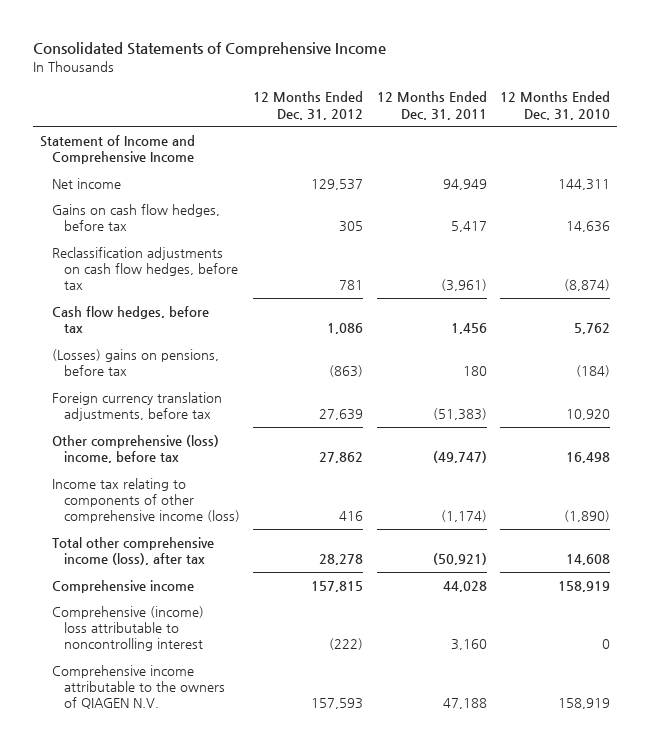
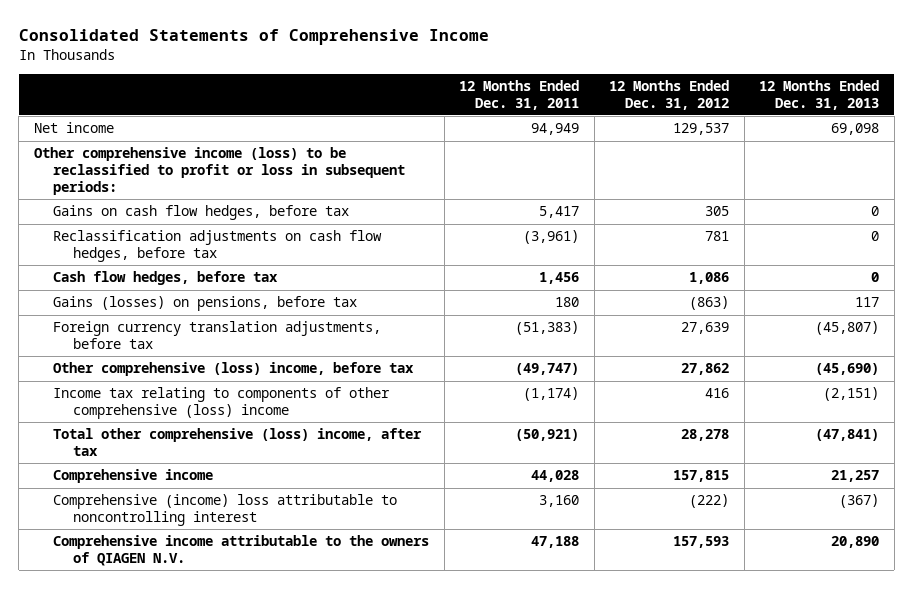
[500,91,611,120] 12 Months Ended Dec. 31, 2010 -> none
none -> [759,79,880,110] 12 Months Ended Dec. 31, 2013
[39,134,195,165] Statement of Income and Comprehensive Income -> none
none -> [33,147,406,195] Other comprehensive income (loss) to be reclassified to profit or loss in subsequent periods:
[51,348,219,377] (Losses) gains on pensions, before tax -> [53,296,358,312] Gains (losses) on pensions, before tax
[51,477,240,524] Income tax relating to components of other comprehensive income (loss) -> [53,387,391,419] Income tax relating to components of other comprehensive (loss) income
[51,536,214,566] Total other comprehensive income (loss), after tax -> [53,428,423,456] Total other comprehensive (loss) income, after tax

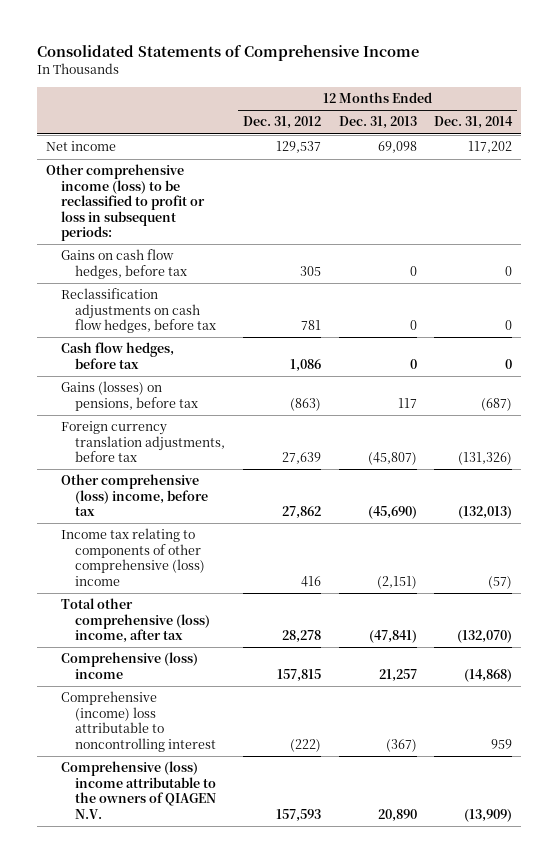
[459,79,580,110] 12 Months Ended Dec. 31, 2011 -> none
none -> [434,116,514,130] Dec. 31, 2014
[53,469,214,484] Comprehensive income -> [60,652,198,679] Comprehensive (loss) income
[53,535,430,566] Comprehensive income attributable to the owners of QIAGEN N.V. -> [60,761,216,819] Comprehensive (loss) income attributable to the owners of QIAGEN N.V.

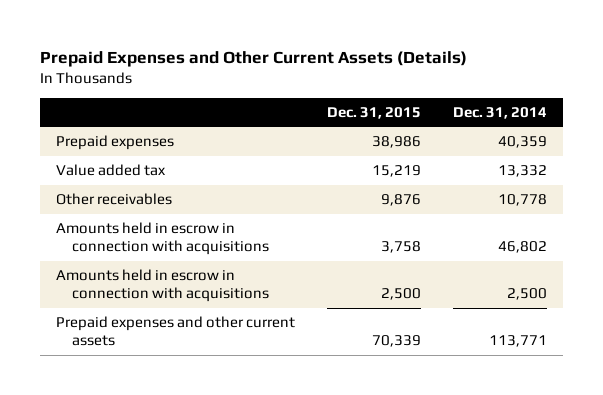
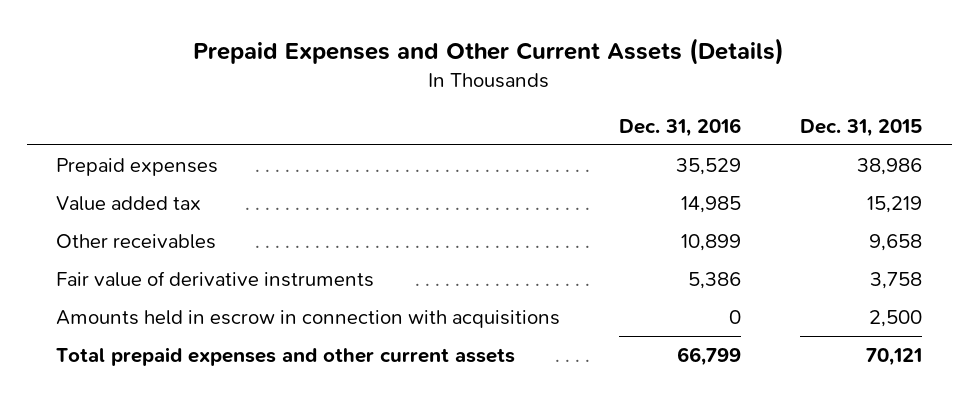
[452,106,547,119] Dec. 31, 2014 -> none
none -> [619,118,742,138] Dec. 31, 2016
[380,194,421,207] 9,876 -> [869,233,923,251] 9,658
[56,222,270,256] Amounts held in escrow in connection with acquisitions -> [56,270,375,287] Fair value of derivative instruments
[56,316,296,347] Prepaid expenses and other current assets -> [56,346,516,366] Total prepaid expenses and other current assets
[371,335,421,348] 70,339 -> [866,347,923,366] 70,121

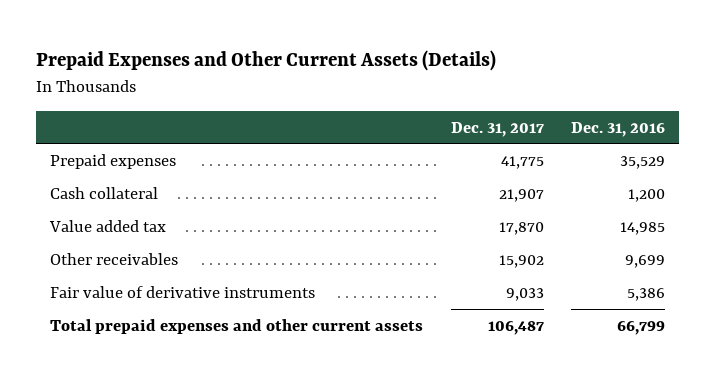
[800,119,923,138] Dec. 31, 2015 -> none
none -> [450,121,544,137] Dec. 31, 2017
none -> [50,186,159,199] Cash collateral
[681,233,742,251] 10,899 -> [625,254,666,268] 9,699
[56,309,561,328] Amounts held in escrow in connection with acquisitions -> none

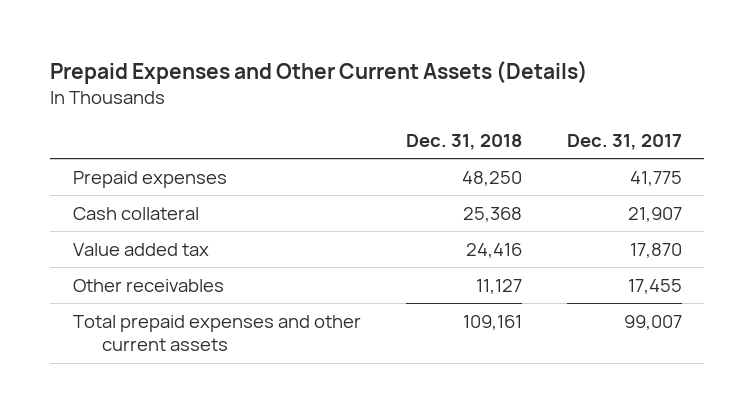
[571,121,666,137] Dec. 31, 2016 -> none
none -> [405,133,522,150] Dec. 31, 2018
[50,285,316,298] Fair value of derivative instruments -> none
[498,254,544,268] 15,902 -> [627,278,682,294] 17,455
[487,320,544,335] 106,487 -> [623,314,682,330] 99,007

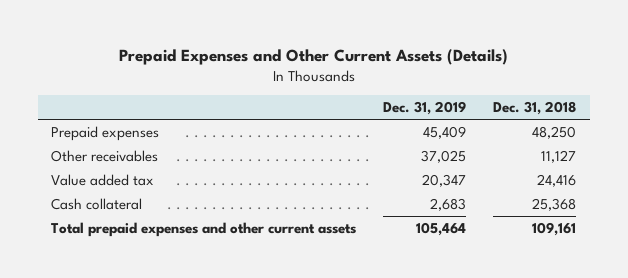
[566,133,682,150] Dec. 31, 2017 -> none
none -> [383,101,467,116] Dec. 31, 2019
[72,242,209,256] Value added tax -> [51,173,155,186] Value added tax
[72,206,199,220] Cash collateral -> [51,197,143,210] Cash collateral

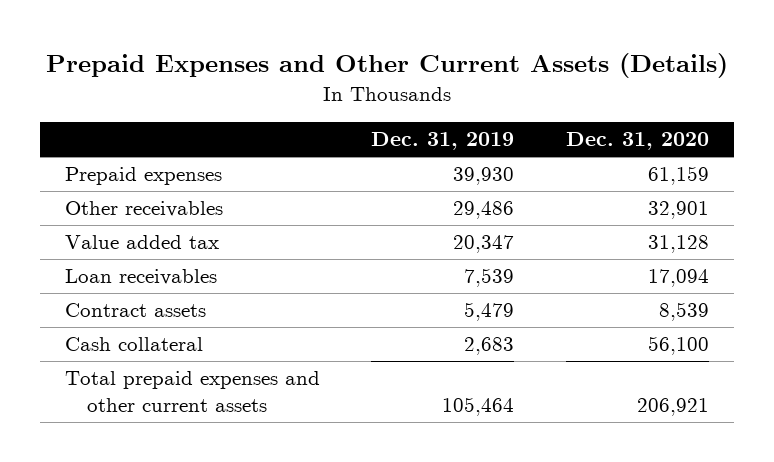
[493,101,577,116] Dec. 31, 2018 -> none
none -> [565,132,709,151] Dec. 31, 2020
[423,125,467,139] 45,409 -> [453,167,515,186] 39,930
[421,149,467,163] 37,025 -> [453,201,515,220] 29,486
none -> [65,269,218,286] Loan receivables
none -> [65,303,207,318] Contract assets

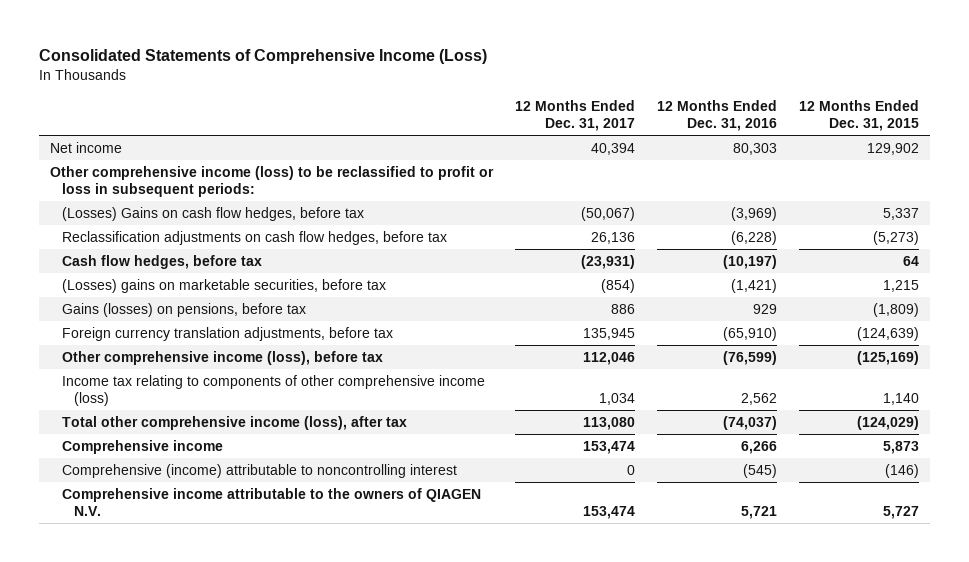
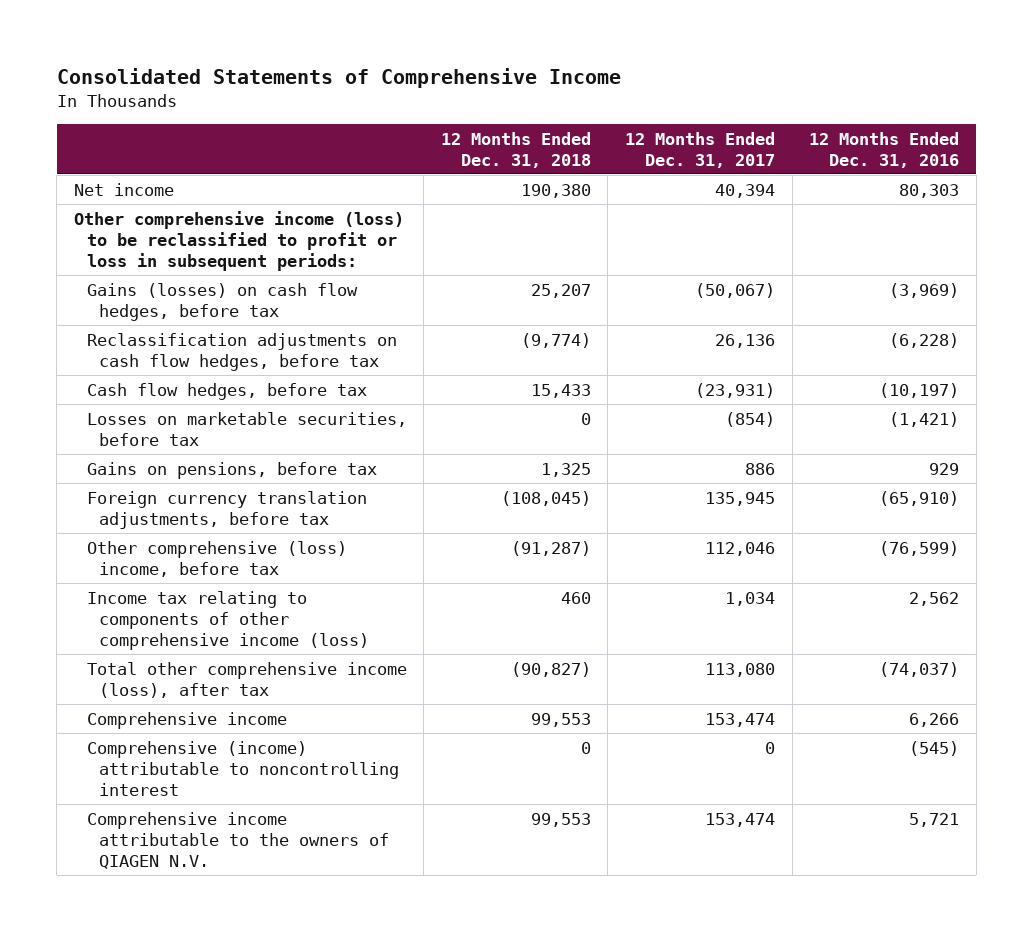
[39,48,488,64] Consolidated Statements of Comprehensive Income (Loss) -> [56,67,621,88] Consolidated Statements of Comprehensive Income
[799,99,920,132] 12 Months Ended Dec. 31, 2015 -> none
none -> [440,131,591,168] 12 Months Ended Dec. 31, 2018
[62,206,365,221] (Losses) Gains on cash flow hedges, before tax -> [86,282,358,321] Gains (losses) on cash flow hedges, before tax
[62,278,387,293] (Losses) gains on marketable securities, before tax -> [86,411,407,446] Losses on marketable securities, before tax
[62,302,307,317] Gains (losses) on pensions, before tax -> [86,461,377,479] Gains on pensions, before tax
[62,350,384,365] Other comprehensive income (loss), before tax -> [86,540,347,577] Other comprehensive (loss) income, before tax

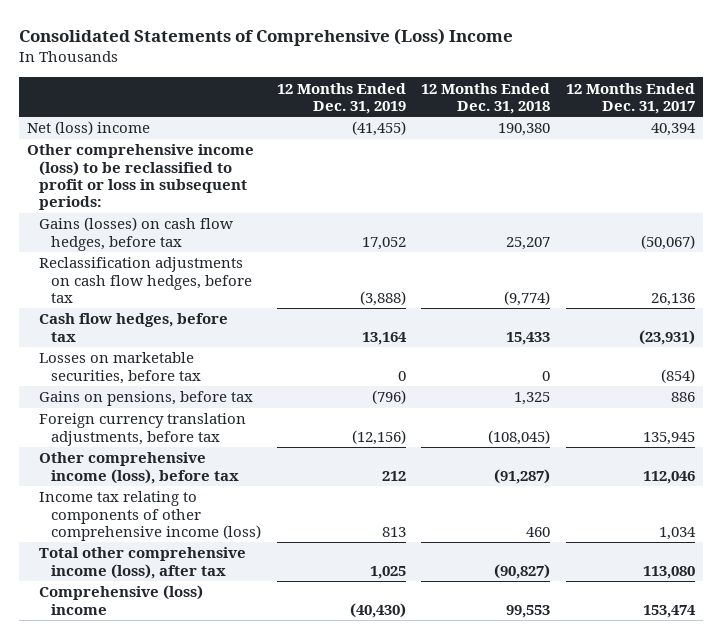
[56,67,621,88] Consolidated Statements of Comprehensive Income -> [19,28,514,47] Consolidated Statements of Comprehensive (Loss) Income
[809,131,960,168] 12 Months Ended Dec. 31, 2016 -> none
none -> [276,82,406,114] 12 Months Ended Dec. 31, 2019
[74,182,175,196] Net income -> [27,121,151,136] Net (loss) income
[86,540,347,577] Other comprehensive (loss) income, before tax -> [39,452,239,484] Other comprehensive income (loss), before tax
[86,740,400,796] Comprehensive (income) attributable to noncontrolling interest -> none
[86,811,390,869] Comprehensive income attributable to the owners of QIAGEN N.V. -> none
[86,711,287,729] Comprehensive income -> [39,585,204,615] Comprehensive (loss) income

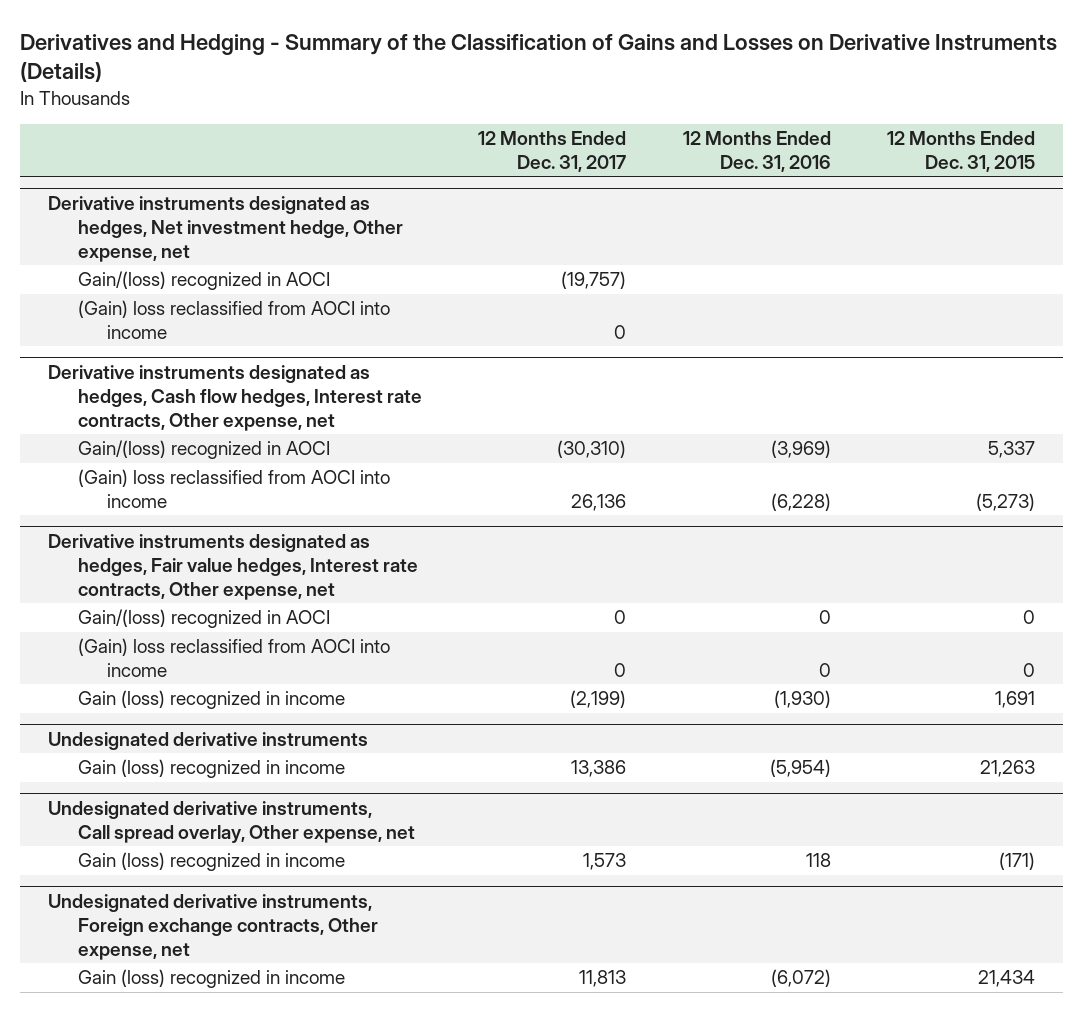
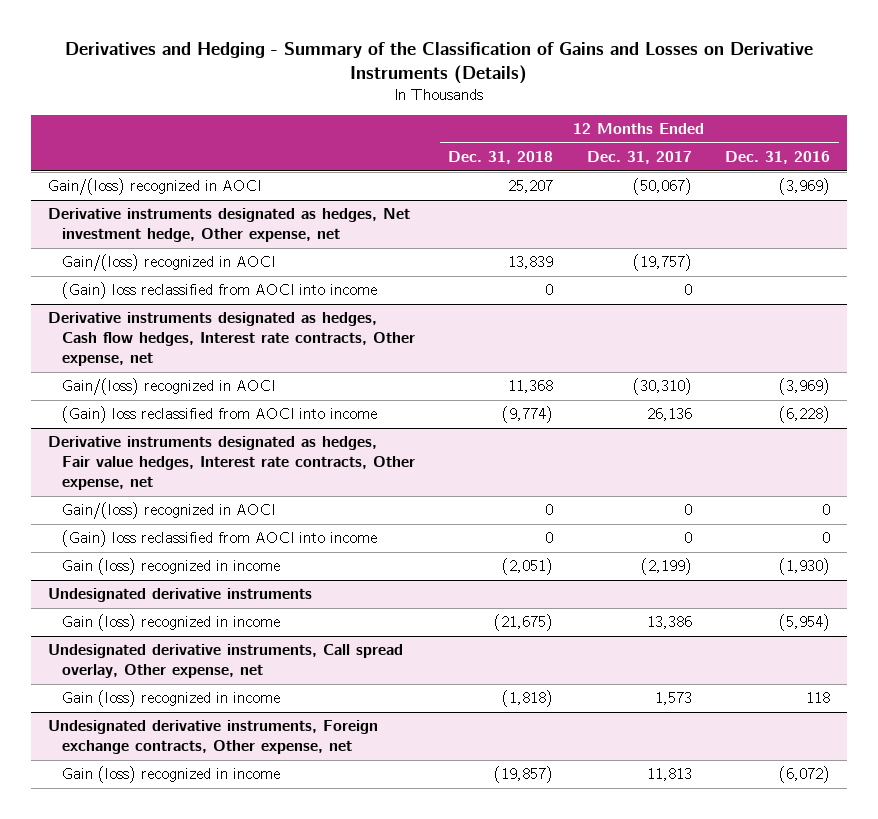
[887,131,1036,173] 12 Months Ended Dec. 31, 2015 -> none
none -> [448,151,554,165] Dec. 31, 2018
none -> [48,178,262,196] Gain/(loss) recognized in AOCI

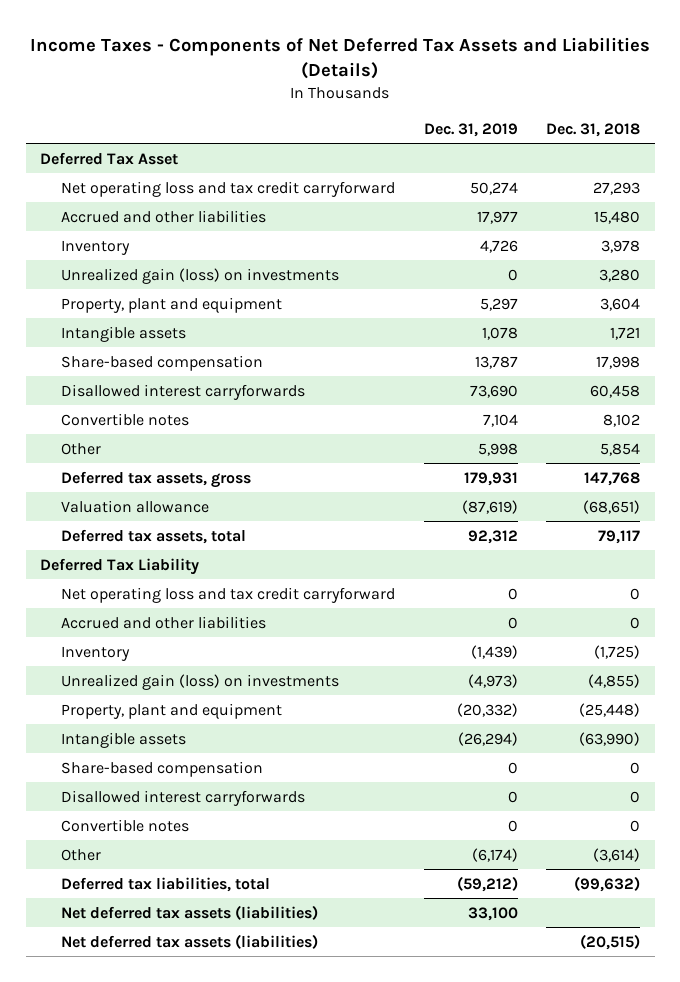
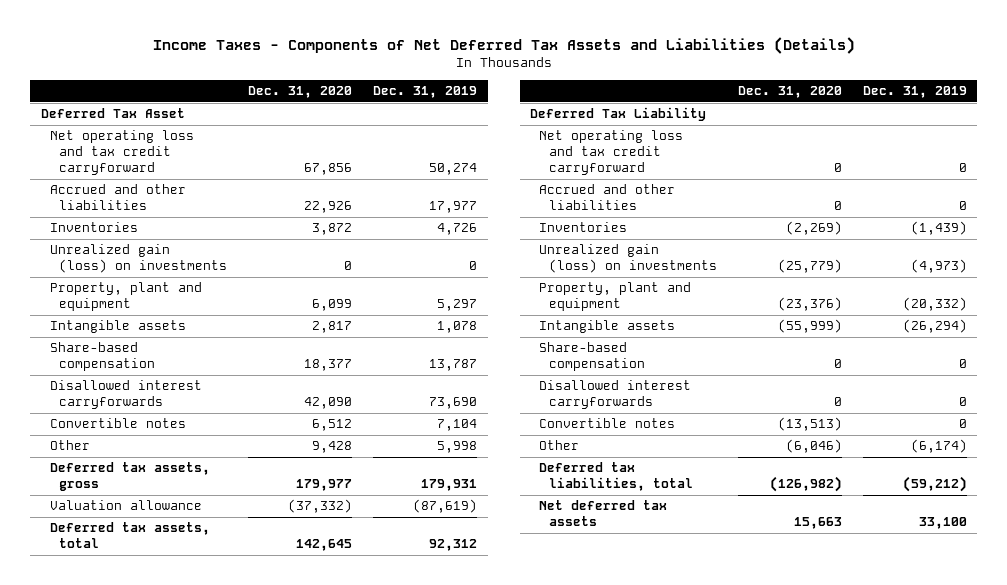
[546,122,641,137] Dec. 31, 2018 -> none
none -> [248,86,353,99] Dec. 31, 2020
[61,239,131,255] Inventory -> [50,222,139,233] Inventories
[61,645,131,661] Inventory -> [539,222,628,233] Inventories
[61,933,319,949] Net deferred tax assets (liabilities) -> none
[61,904,319,920] Net deferred tax assets (liabilities) -> [539,500,668,527] Net deferred tax assets

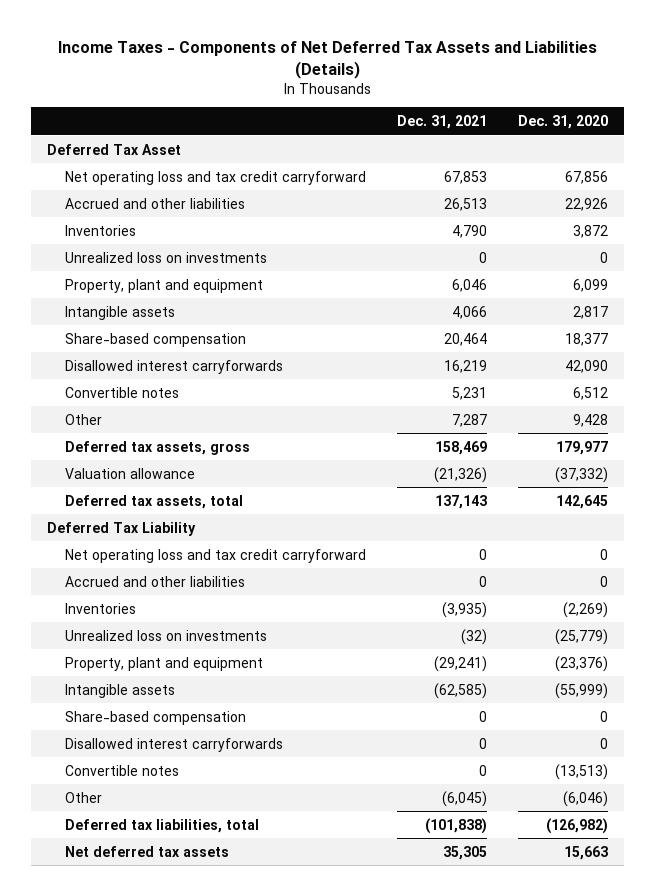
[373,86,478,99] Dec. 31, 2019 -> none
none -> [397,115,488,130] Dec. 31, 2021
[50,244,228,274] Unrealized gain (loss) on investments -> [64,251,267,263] Unrealized loss on investments
[539,244,717,274] Unrealized gain (loss) on investments -> [64,629,267,641] Unrealized loss on investments

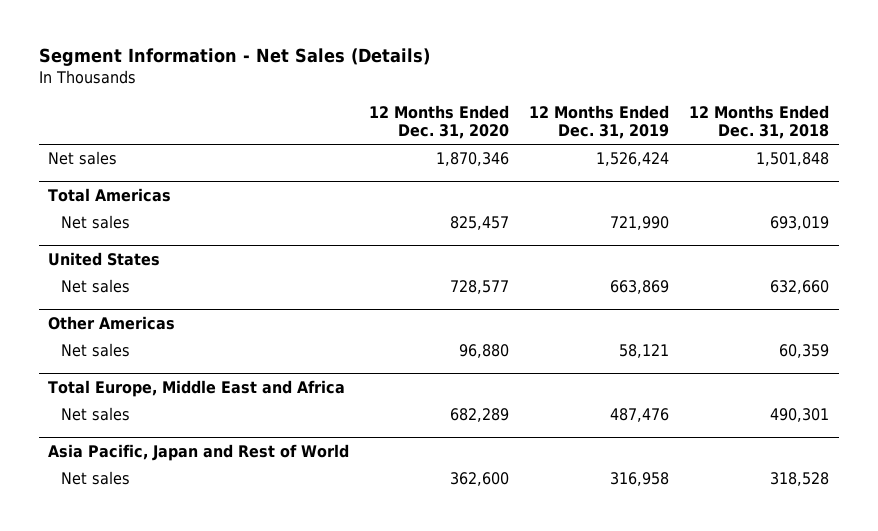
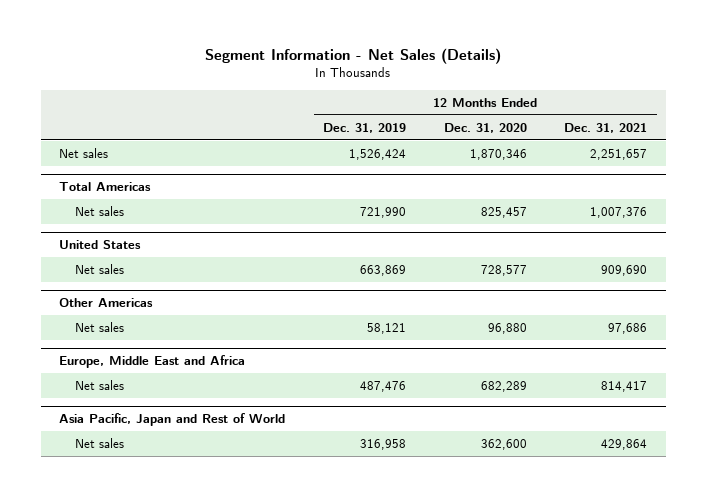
[689,104,830,140] 12 Months Ended Dec. 31, 2018 -> none
none -> [564,122,648,133] Dec. 31, 2021
[48,379,346,397] Total Europe, Middle East and Africa -> [59,355,246,369] Europe, Middle East and Africa

